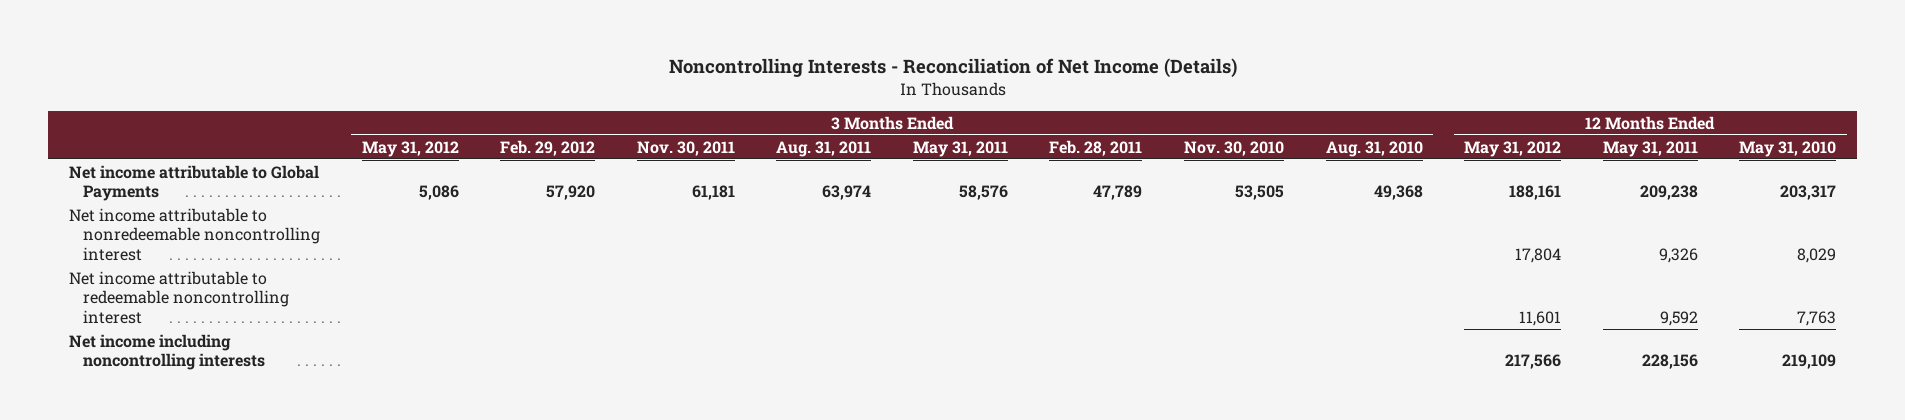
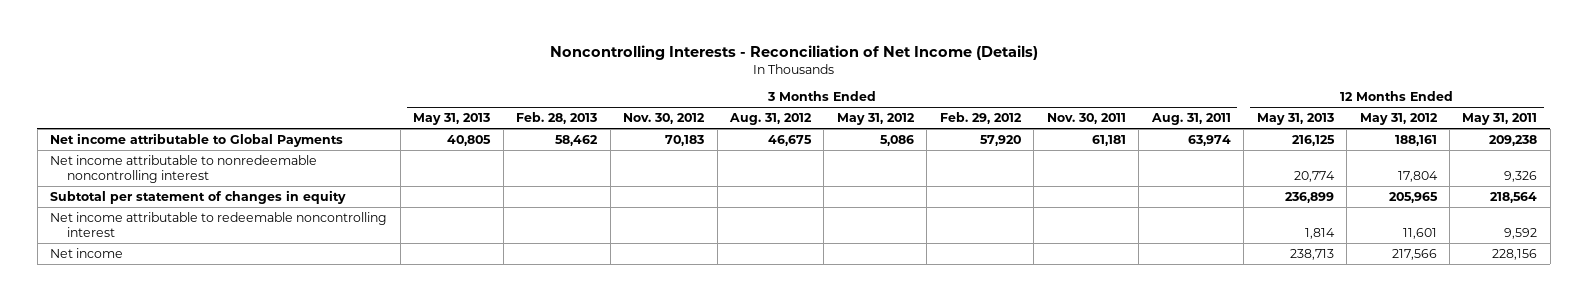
[912,140,1008,157] May 31, 2011 -> none
[1049,139,1143,156] Feb. 28, 2011 -> none
[1183,140,1284,156] Nov. 30, 2010 -> none
[1325,140,1423,157] Aug. 31, 2010 -> none
[1739,140,1837,157] May 31, 2010 -> none
none -> [413,113,491,126] May 31, 2013
none -> [516,112,598,125] Feb. 28, 2013
none -> [623,113,706,125] Nov. 30, 2012
none -> [728,113,812,126] Aug. 31, 2012
none -> [1256,113,1334,126] May 31, 2013
none -> [50,189,347,204] Subtotal per statement of changes in equity
[69,333,266,371] Net income including noncontrolling interests -> [50,247,124,258] Net income

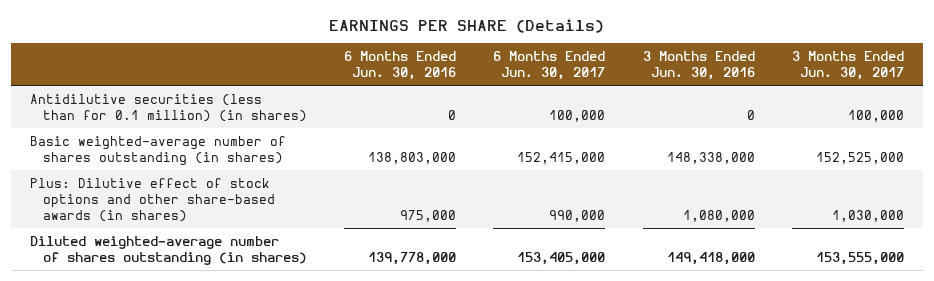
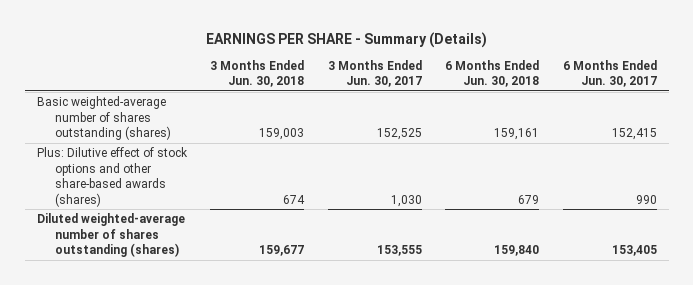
[328,18,604,33] EARNINGS PER SHARE (Details) -> [205,31,487,48] EARNINGS PER SHARE - Summary (Details)
[344,50,457,81] 6 Months Ended Jun. 30, 2016 -> none
[642,50,755,81] 3 Months Ended Jun. 30, 2016 -> none
none -> [210,59,305,88] 3 Months Ended Jun. 30, 2018
none -> [445,59,540,88] 6 Months Ended Jun. 30, 2018
[29,93,307,122] Antidilutive securities (less than for 0.1 million) (in shares) -> none
[29,135,286,166] Basic weighted-average number of shares outstanding (in shares) -> [36,95,171,141] Basic weighted-average number of shares outstanding (shares)
[517,151,606,164] 152,415,000 -> [611,128,657,141] 152,415
[816,151,905,164] 152,525,000 -> [376,128,422,141] 152,525
[29,177,275,223] Plus: Dilutive effect of stock options and other share-based awards (in shares) -> [36,146,188,208] Plus: Dilutive effect of stock options and other share-based awards (shares)
[549,210,606,223] 990,000 -> [635,195,657,205] 990
[832,210,905,223] 1,030,000 -> [390,195,422,208] 1,030
[29,235,307,265] Diluted weighted-average number of shares outstanding (in shares) -> [36,212,185,258] Diluted weighted-average number of shares outstanding (shares)
[517,251,606,265] 153,405,000 -> [611,245,657,257] 153,405
[816,251,905,265] 153,555,000 -> [376,245,422,257] 153,555

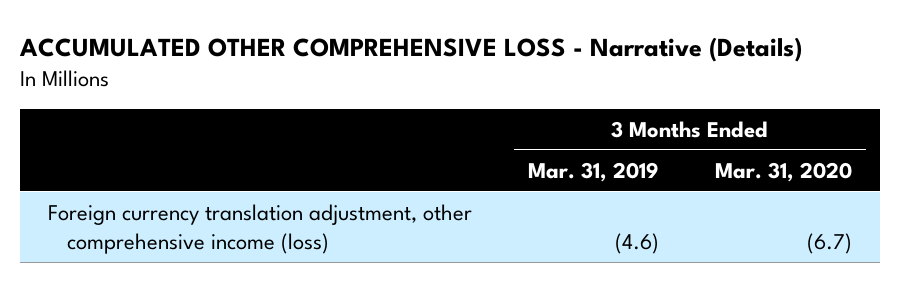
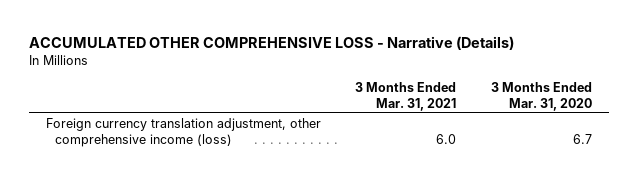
[528,161,660,182] Mar. 31, 2019 -> none
none -> [355,81,457,111] 3 Months Ended Mar. 31, 2021
[807,232,853,254] (6.7) -> [572,133,592,144] 6.7

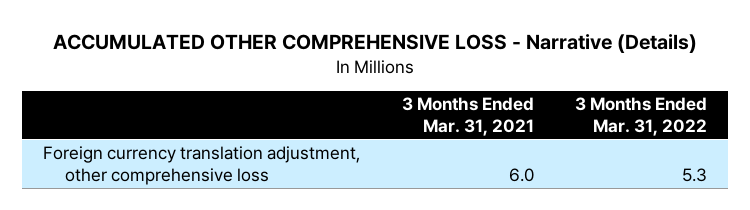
[490,81,592,111] 3 Months Ended Mar. 31, 2020 -> none
none -> [575,96,708,136] 3 Months Ended Mar. 31, 2022
[46,118,322,147] Foreign currency translation adjustment, other comprehensive income (loss) -> [42,146,361,186] Foreign currency translation adjustment, other comprehensive loss

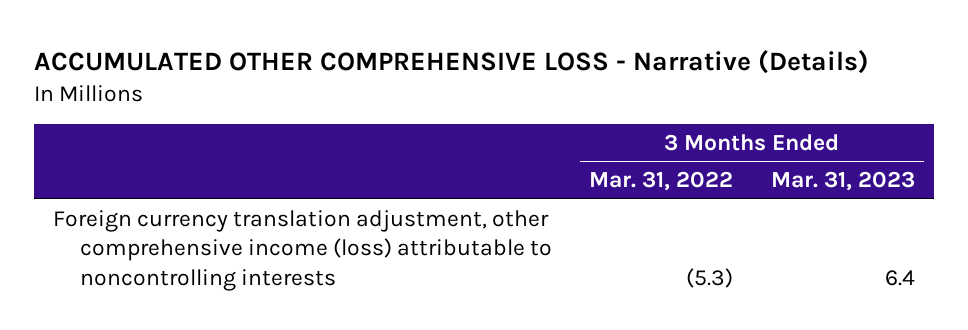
[401,96,534,136] 3 Months Ended Mar. 31, 2021 -> none
none -> [770,171,915,192] Mar. 31, 2023
[42,146,361,186] Foreign currency translation adjustment, other comprehensive loss -> [52,209,552,291] Foreign currency translation adjustment, other comprehensive income (loss) attributable to noncontrolling interests
[682,168,708,183] 5.3 -> [686,267,734,288] (5.3)

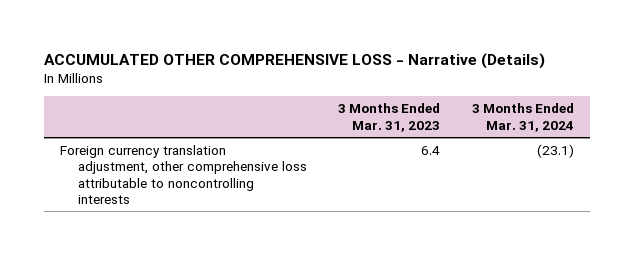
[589,171,734,192] Mar. 31, 2022 -> none
none -> [471,103,574,132] 3 Months Ended Mar. 31, 2024
[52,209,552,291] Foreign currency translation adjustment, other comprehensive income (loss) attributable to noncontrolling interests -> [60,144,307,205] Foreign currency translation adjustment, other comprehensive loss attributable to noncontrolling interests

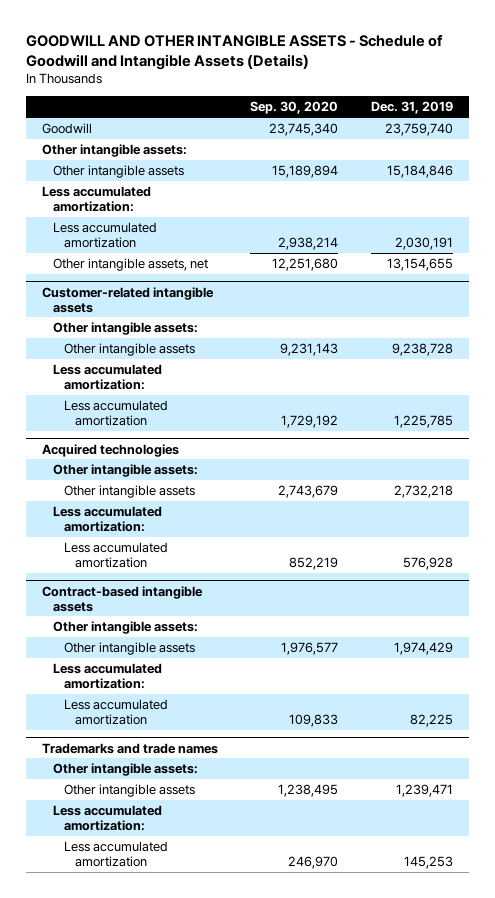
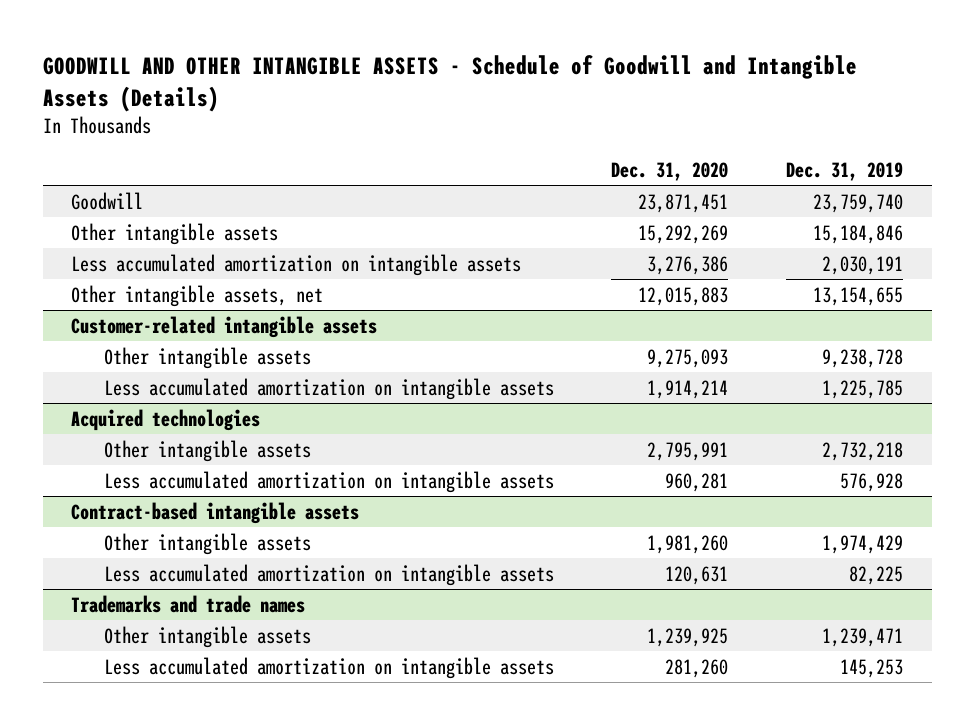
[250,101,339,115] Sep. 30, 2020 -> none
none -> [611,161,729,181] Dec. 31, 2020
[42,144,188,158] Other intangible assets: -> none
[42,186,152,213] Less accumulated amortization: -> none
[53,222,158,249] Less accumulated amortization -> [71,253,522,276] Less accumulated amortization on intangible assets
[53,322,199,336] Other intangible assets: -> none
[53,364,163,391] Less accumulated amortization: -> none
[64,400,169,427] Less accumulated amortization -> [103,377,554,400] Less accumulated amortization on intangible assets
[53,464,199,478] Other intangible assets: -> none
[53,506,163,533] Less accumulated amortization: -> none
[64,542,169,569] Less accumulated amortization -> [103,470,554,493] Less accumulated amortization on intangible assets
[53,621,199,635] Other intangible assets: -> none
[53,663,163,690] Less accumulated amortization: -> none
[64,699,169,726] Less accumulated amortization -> [103,563,554,586] Less accumulated amortization on intangible assets
[53,763,199,777] Other intangible assets: -> none
[53,805,163,832] Less accumulated amortization: -> none
[64,841,169,868] Less accumulated amortization -> [103,656,554,679] Less accumulated amortization on intangible assets

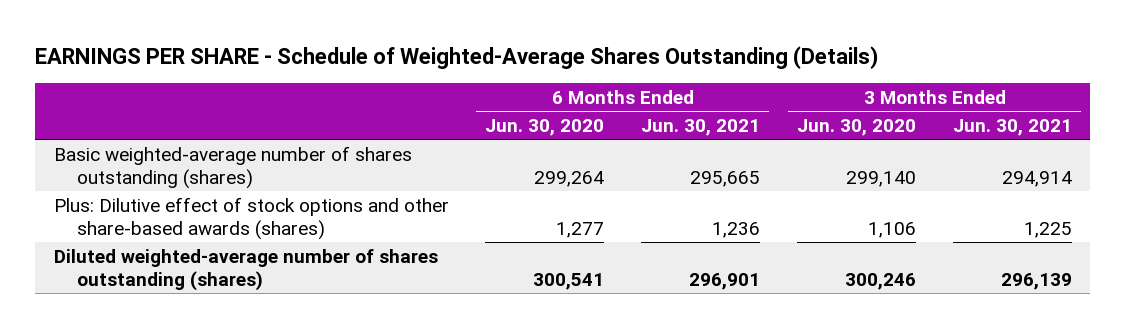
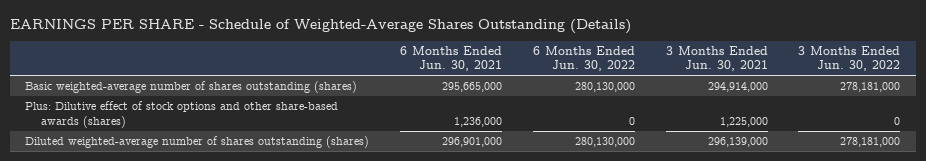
[485,119,605,137] Jun. 30, 2020 -> none
[797,119,917,137] Jun. 30, 2020 -> none
none -> [532,46,635,72] 6 Months Ended Jun. 30, 2022
none -> [798,46,901,72] 3 Months Ended Jun. 30, 2022
[690,170,761,187] 295,665 -> [442,82,503,93] 295,665,000
[1001,170,1072,187] 294,914 -> [707,82,768,93] 294,914,000
[712,221,761,238] 1,236 -> [454,116,503,127] 1,236,000
[1023,221,1072,238] 1,225 -> [719,116,768,127] 1,225,000
[689,272,761,290] 296,901 -> [442,137,503,148] 296,901,000
[1000,272,1072,290] 296,139 -> [707,137,768,148] 296,139,000

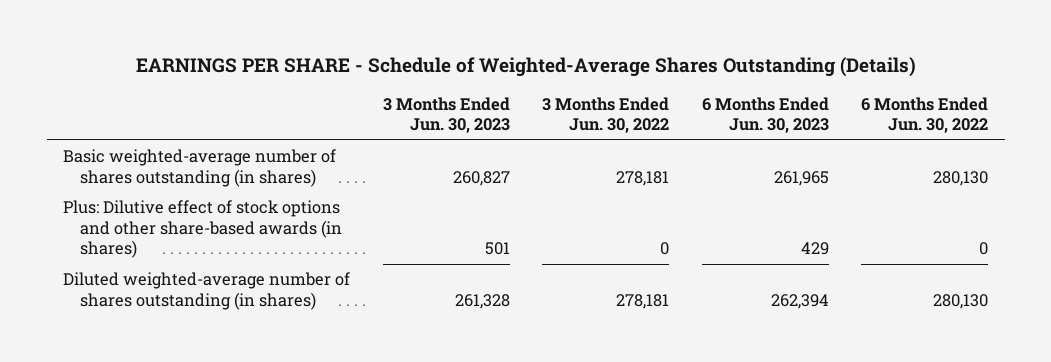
[400,46,503,72] 6 Months Ended Jun. 30, 2021 -> none
[665,46,768,72] 3 Months Ended Jun. 30, 2021 -> none
none -> [382,96,510,134] 3 Months Ended Jun. 30, 2023
none -> [701,96,829,134] 6 Months Ended Jun. 30, 2023
[25,81,358,94] Basic weighted-average number of shares outstanding (shares) -> [63,149,337,187] Basic weighted-average number of shares outstanding (in shares)
[574,82,635,93] 280,130,000 -> [933,170,989,186] 280,130
[840,82,901,93] 278,181,000 -> [616,170,670,186] 278,181
[25,101,339,128] Plus: Dilutive effect of stock options and other share-based awards (shares) -> [63,200,342,259] Plus: Dilutive effect of stock options and other share-based awards (in shares)
[25,136,370,149] Diluted weighted-average number of shares outstanding (shares) -> [63,272,351,310] Diluted weighted-average number of shares outstanding (in shares)
[574,137,635,148] 280,130,000 -> [933,293,989,309] 280,130
[840,137,901,148] 278,181,000 -> [616,293,670,309] 278,181

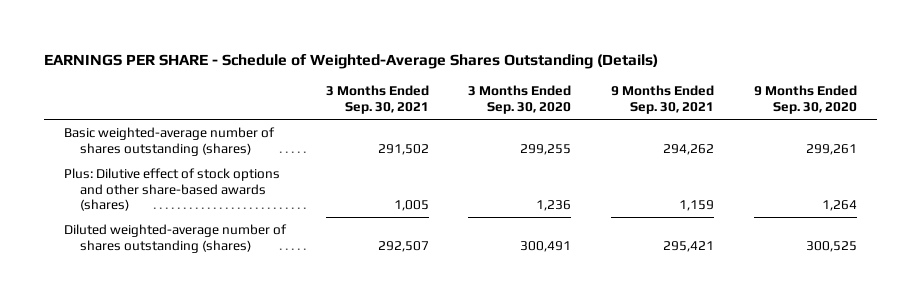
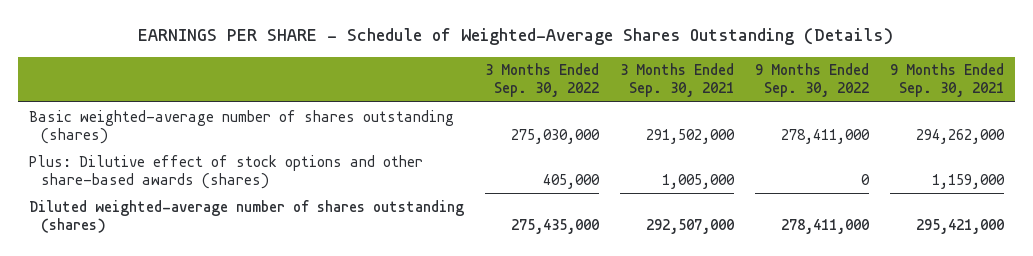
[468,85,572,115] 3 Months Ended Sep. 30, 2020 -> none
[753,85,857,115] 9 Months Ended Sep. 30, 2020 -> none
none -> [484,63,599,98] 3 Months Ended Sep. 30, 2022
none -> [755,63,870,98] 9 Months Ended Sep. 30, 2022
[377,143,429,155] 291,502 -> [645,128,735,144] 291,502,000
[663,143,715,155] 294,262 -> [916,128,1006,144] 294,262,000
[393,200,429,212] 1,005 -> [661,173,735,189] 1,005,000
[679,200,715,212] 1,159 -> [932,173,1006,189] 1,159,000
[377,240,429,252] 292,507 -> [645,218,734,234] 292,507,000
[663,240,715,252] 295,421 -> [916,218,1005,234] 295,421,000

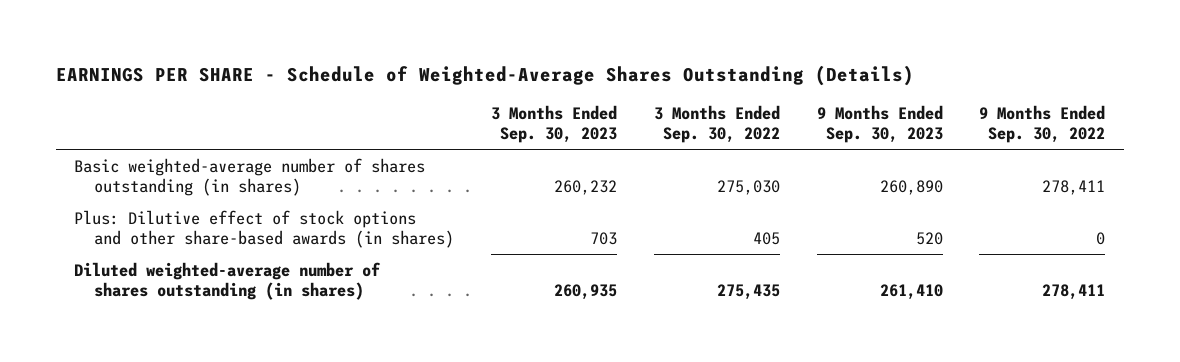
[619,63,734,98] 3 Months Ended Sep. 30, 2021 -> none
[890,63,1005,98] 9 Months Ended Sep. 30, 2021 -> none
none -> [490,105,617,143] 3 Months Ended Sep. 30, 2023
none -> [816,105,943,143] 9 Months Ended Sep. 30, 2023
[28,109,454,144] Basic weighted-average number of shares outstanding (shares) -> [74,157,426,196] Basic weighted-average number of shares outstanding (in shares)
[510,128,600,144] 275,030,000 -> [716,179,780,195] 275,030
[781,128,871,144] 278,411,000 -> [1042,179,1106,195] 278,411
[28,154,423,189] Plus: Dilutive effect of stock options and other share-based awards (shares) -> [74,209,454,248] Plus: Dilutive effect of stock options and other share-based awards (in shares)
[542,173,600,189] 405,000 -> [752,231,780,245] 405
[28,199,464,233] Diluted weighted-average number of shares outstanding (shares) -> [74,261,382,300] Diluted weighted-average number of shares outstanding (in shares)
[510,218,599,234] 275,435,000 -> [716,283,780,300] 275,435
[781,218,870,234] 278,411,000 -> [1042,283,1106,300] 278,411

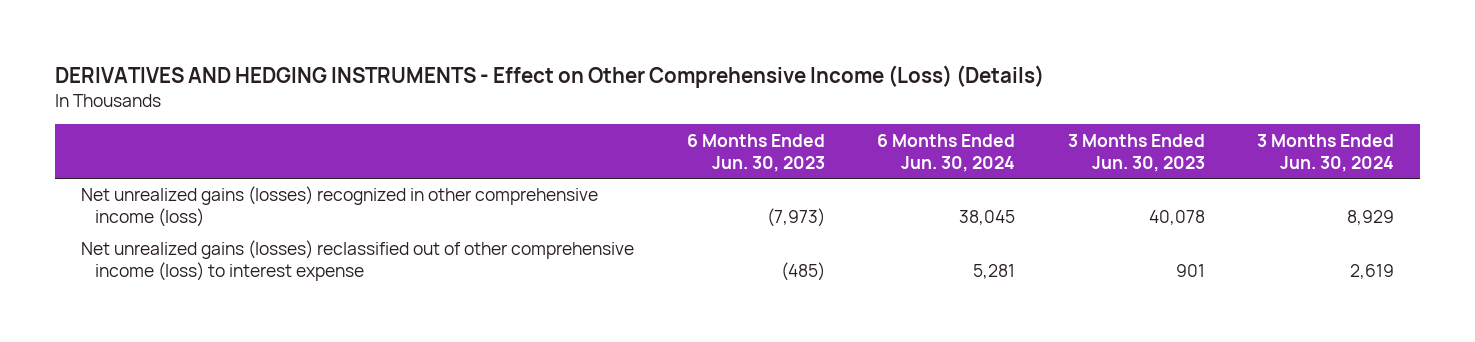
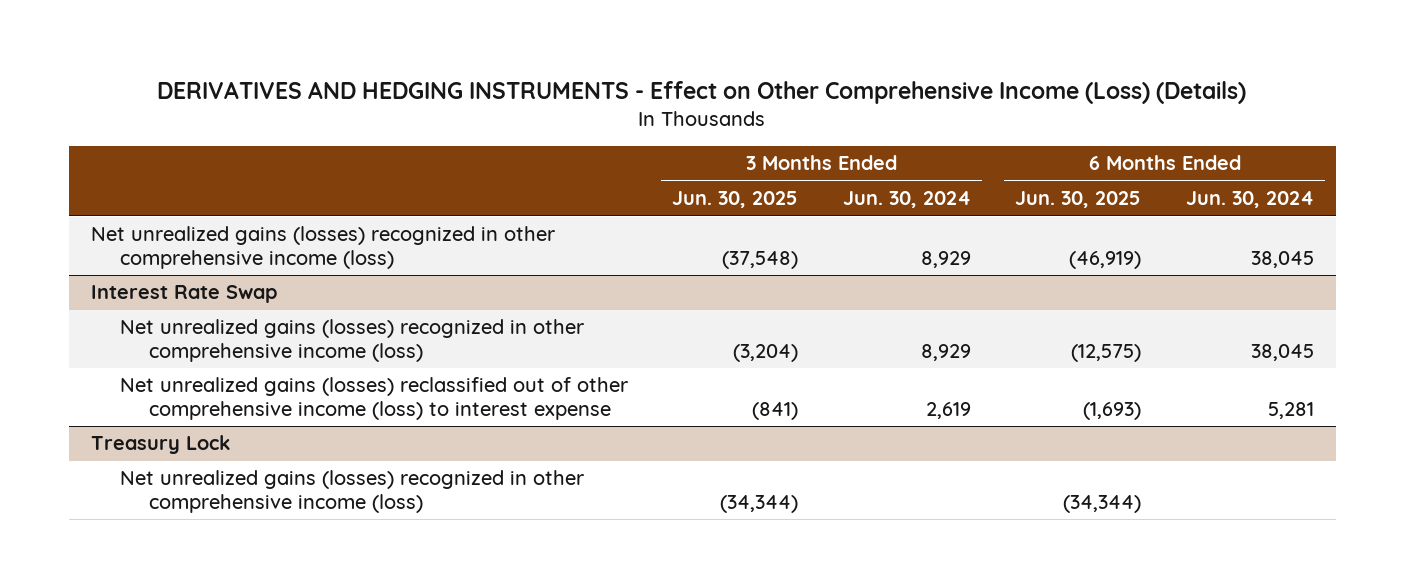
[686,133,825,172] 6 Months Ended Jun. 30, 2023 -> none
[1067,133,1205,172] 3 Months Ended Jun. 30, 2023 -> none
none -> [672,191,799,209] Jun. 30, 2025
none -> [1015,191,1142,209] Jun. 30, 2025
none -> [90,285,277,304] Interest Rate Swap
none -> [119,319,584,363] Net unrealized gains (losses) recognized in other comprehensive income (loss)
none -> [90,435,230,455] Treasury Lock
none -> [119,470,584,514] Net unrealized gains (losses) recognized in other comprehensive income (loss)

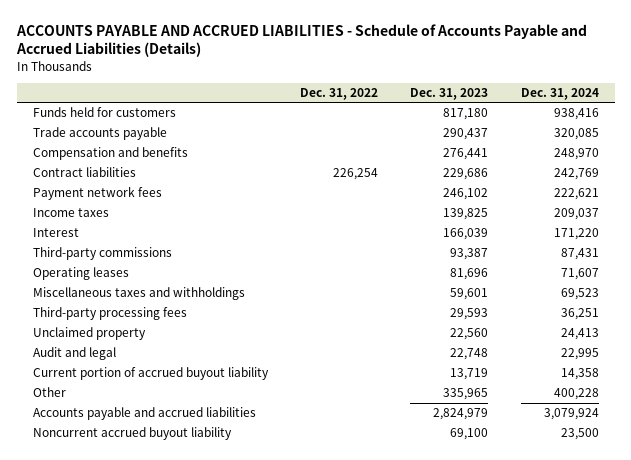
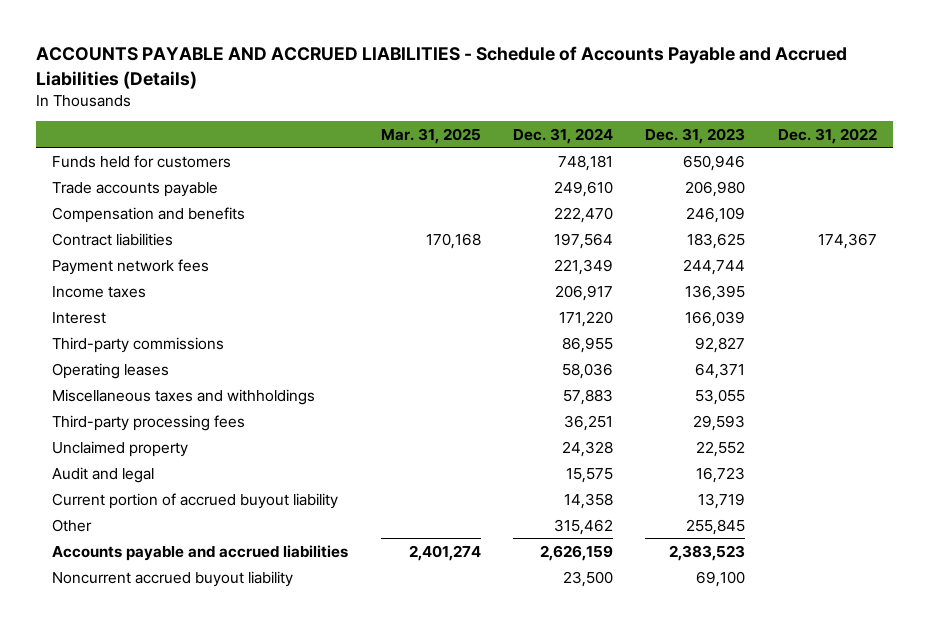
none -> [380,127,481,144] Mar. 31, 2025
[443,108,489,121] 817,180 -> [683,154,746,171] 650,946
[553,108,599,121] 938,416 -> [557,154,613,171] 748,181
[443,128,489,141] 290,437 -> [685,180,746,197] 206,980
[553,128,599,141] 320,085 -> [553,180,613,197] 249,610
[443,148,489,161] 276,441 -> [686,206,746,223] 246,109
[553,148,599,161] 248,970 -> [553,206,613,223] 222,470
[333,168,379,181] 226,254 -> [817,232,877,249] 174,367
[443,168,489,181] 229,686 -> [687,232,746,249] 183,625
[553,168,599,181] 242,769 -> [553,232,613,249] 197,564
[443,188,489,201] 246,102 -> [683,258,746,275] 244,744
[553,188,599,201] 222,621 -> [553,258,613,275] 221,349
[443,208,489,221] 139,825 -> [685,284,746,301] 136,395
[553,208,599,221] 209,037 -> [554,284,613,301] 206,917
[450,248,489,261] 93,387 -> [695,336,746,353] 92,827
[560,248,599,261] 87,431 -> [561,336,613,353] 86,955
[450,268,489,281] 81,696 -> [695,362,746,379] 64,371
[560,268,599,281] 71,607 -> [561,362,613,379] 58,036
[450,288,489,301] 59,601 -> [695,388,746,405] 53,055
[560,288,599,301] 69,523 -> [562,388,613,405] 57,883
[450,328,489,341] 22,560 -> [696,440,746,457] 22,552
[560,328,599,341] 24,413 -> [561,440,613,457] 24,328
[450,348,489,361] 22,748 -> [696,466,746,483] 16,723
[560,348,599,361] 22,995 -> [565,467,613,483] 15,575
[443,388,489,401] 335,965 -> [686,518,746,535] 255,845
[553,388,599,401] 400,228 -> [553,518,613,535] 315,462
[433,408,489,421] 2,824,979 -> [669,544,746,561] 2,383,523
[543,408,599,421] 3,079,924 -> [539,544,613,561] 2,626,159

